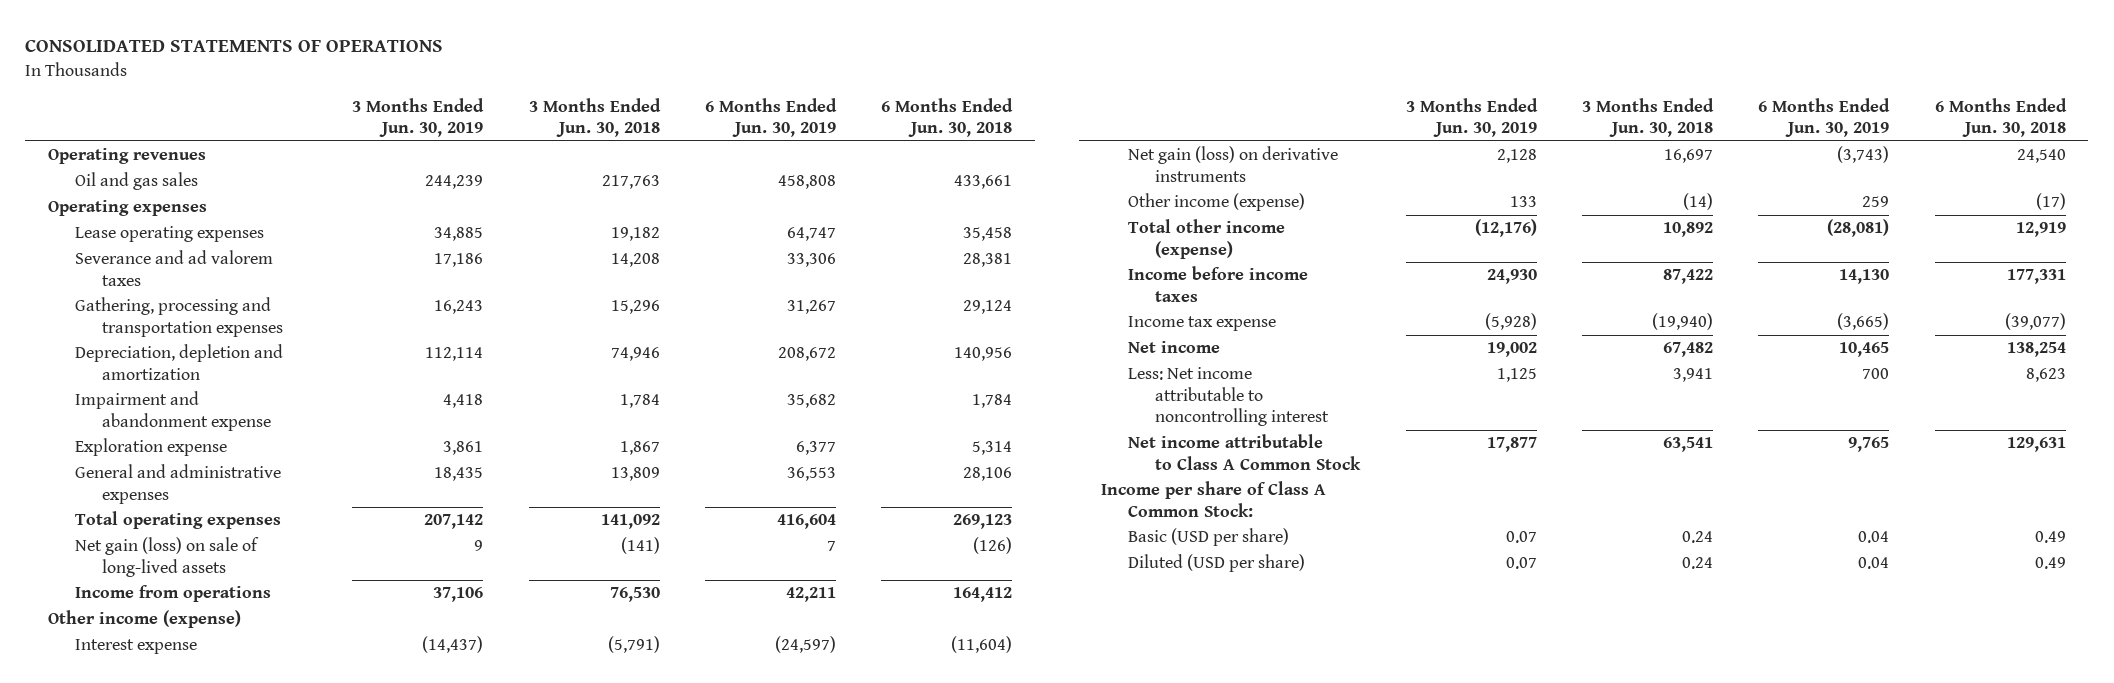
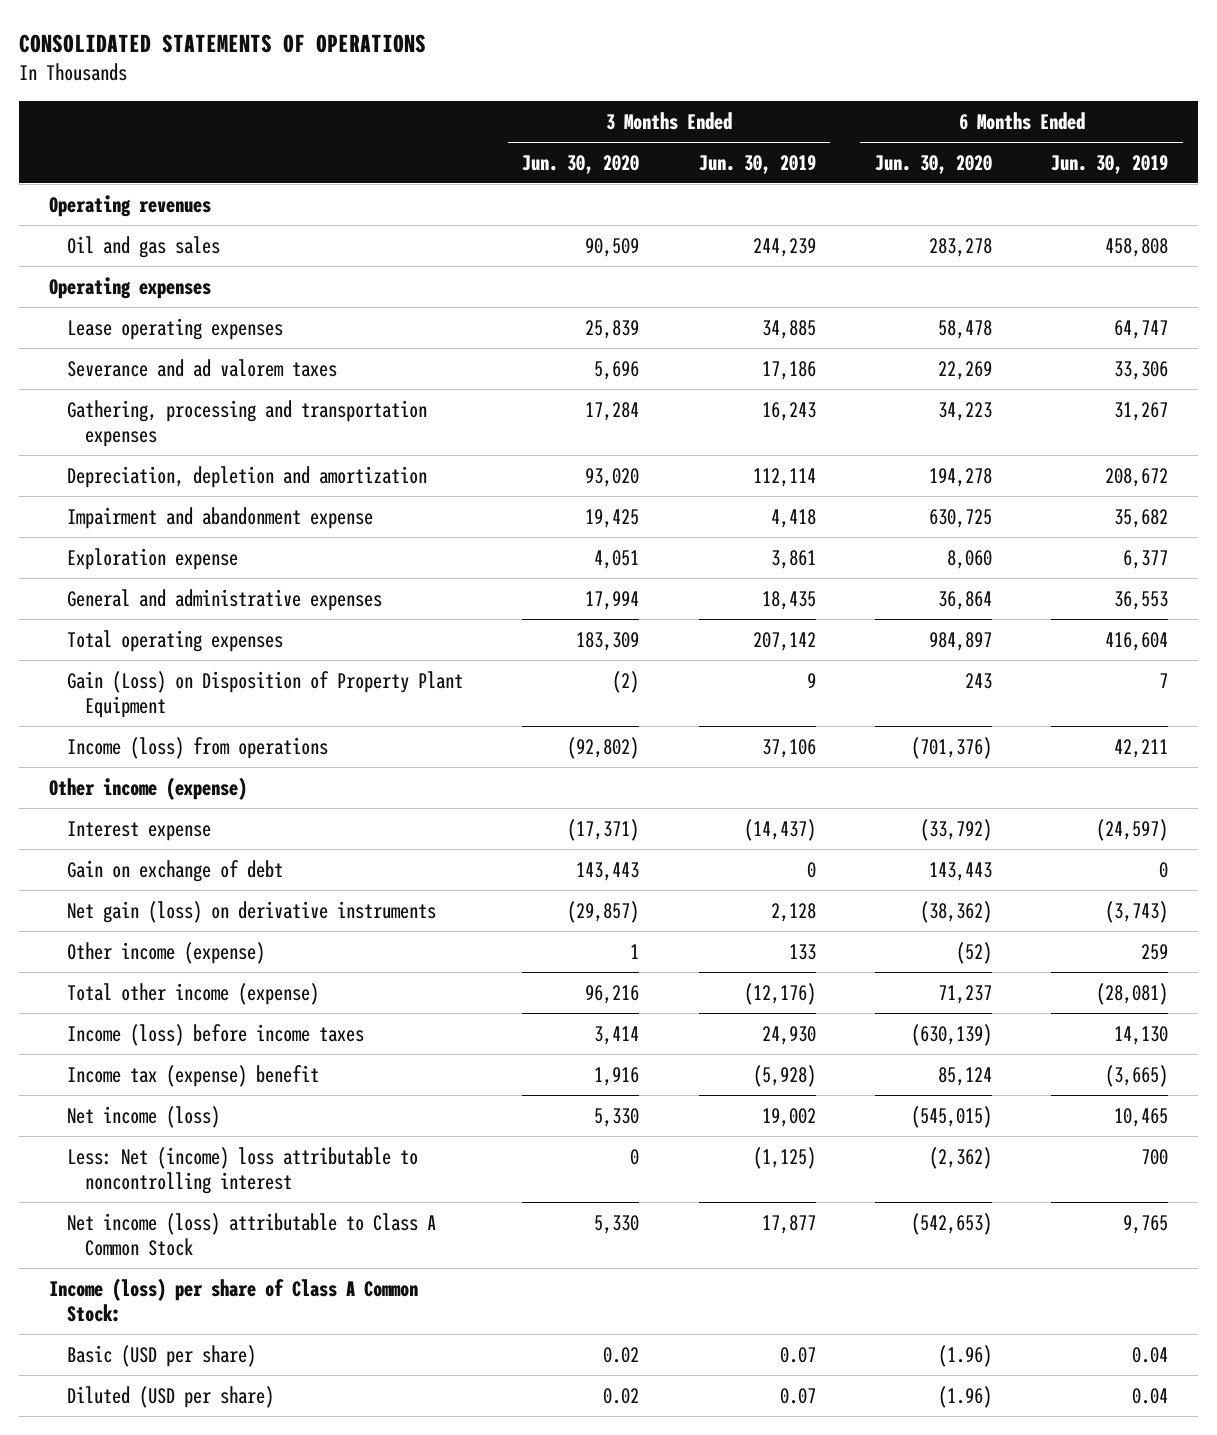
[528,97,661,138] 3 Months Ended Jun. 30, 2018 -> none
[881,97,1014,138] 6 Months Ended Jun. 30, 2018 -> none
none -> [522,154,640,174] Jun. 30, 2020
none -> [874,154,992,174] Jun. 30, 2020
[74,537,259,577] Net gain (loss) on sale of long-lived assets -> none
none -> [67,670,464,719] Gain (Loss) on Disposition of Property Plant Equipment
[74,585,271,603] Income from operations -> [67,736,329,759] Income (loss) from operations
none -> [67,859,284,882] Gain on exchange of debt
[1128,266,1309,302] Income before income taxes -> [67,1023,365,1046] Income (loss) before income taxes
[1128,316,1277,332] Income tax expense -> [67,1064,320,1087] Income tax (expense) benefit
[1128,341,1221,354] Net income -> [67,1105,221,1128] Net income (loss)
[1128,367,1330,427] Less: Net income attributable to noncontrolling interest -> [67,1146,419,1195] Less: Net (income) loss attributable to noncontrolling interest
[1496,368,1537,383] 1,125 -> [752,1146,816,1169] (1,125)
[1128,434,1362,470] Net income attributable to Class A Common Stock -> [67,1212,437,1257] Net income (loss) attributable to Class A Common Stock
[1101,481,1327,517] Income per share of Class A Common Stock: -> [48,1277,418,1323] Income (loss) per share of Class A Common Stock:

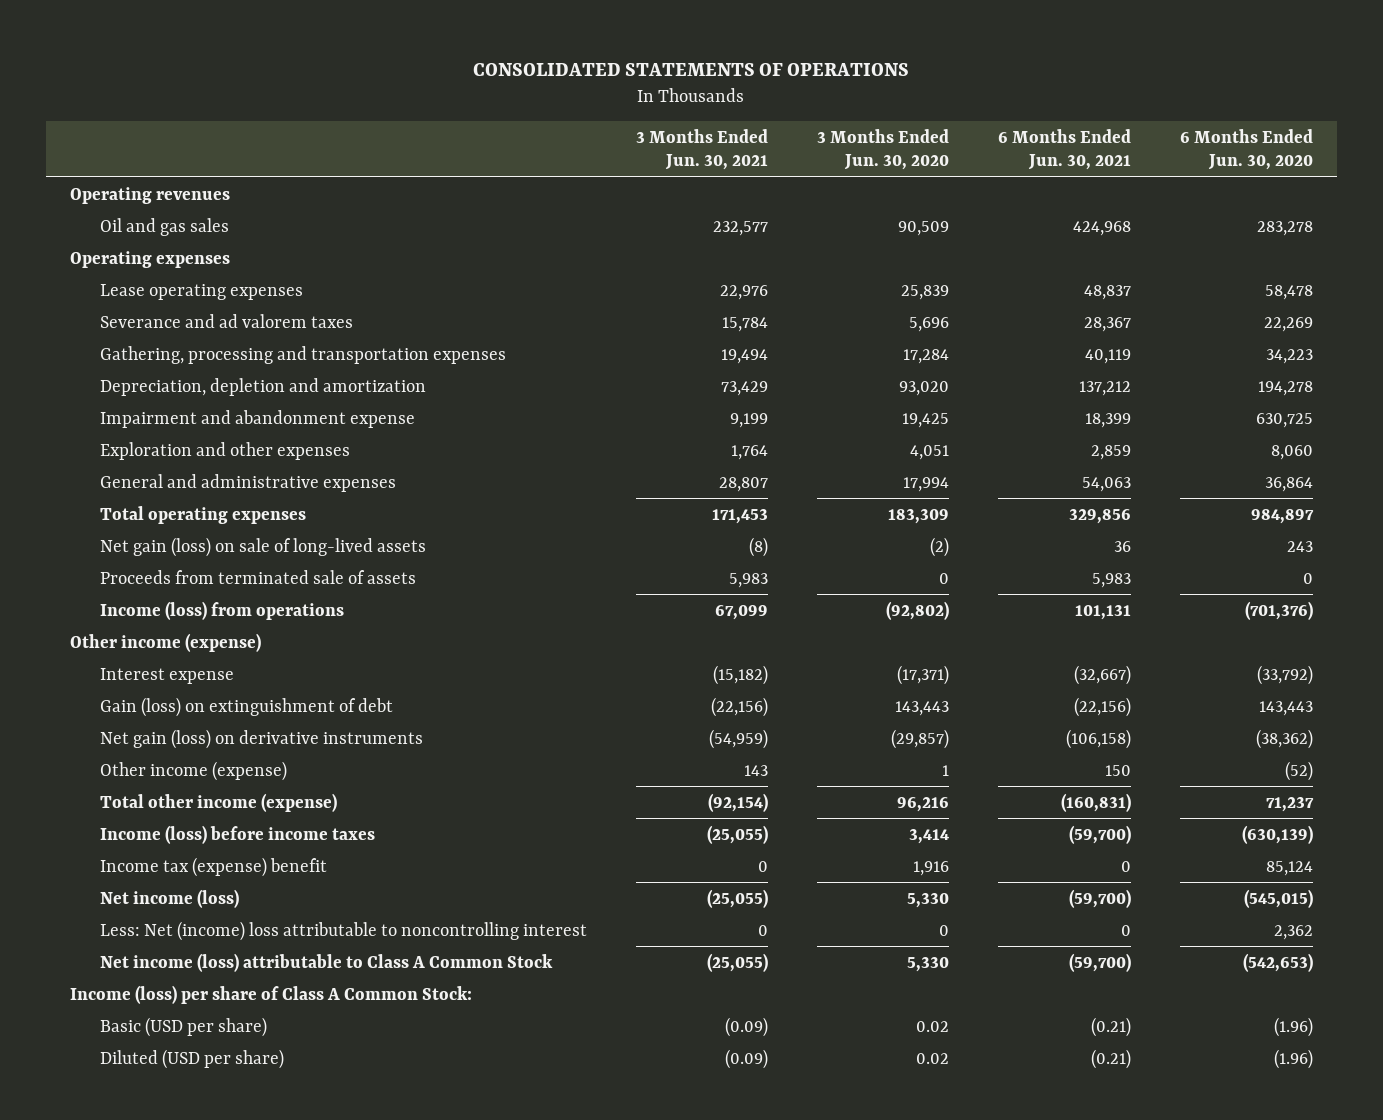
[698,154,816,174] Jun. 30, 2019 -> none
[1051,154,1169,174] Jun. 30, 2019 -> none
none -> [635,128,768,170] 3 Months Ended Jun. 30, 2021
none -> [997,128,1131,170] 6 Months Ended Jun. 30, 2021
[67,547,239,570] Exploration expense -> [99,441,350,460] Exploration and other expenses
[67,670,464,719] Gain (Loss) on Disposition of Property Plant Equipment -> [99,536,426,557] Net gain (loss) on sale of long-lived assets
none -> [99,569,416,584] Proceeds from terminated sale of assets
[67,859,284,882] Gain on exchange of debt -> [99,696,393,717] Gain (loss) on extinguishment of debt
[928,1146,992,1169] (2,362) -> [1273,924,1313,940] 2,362

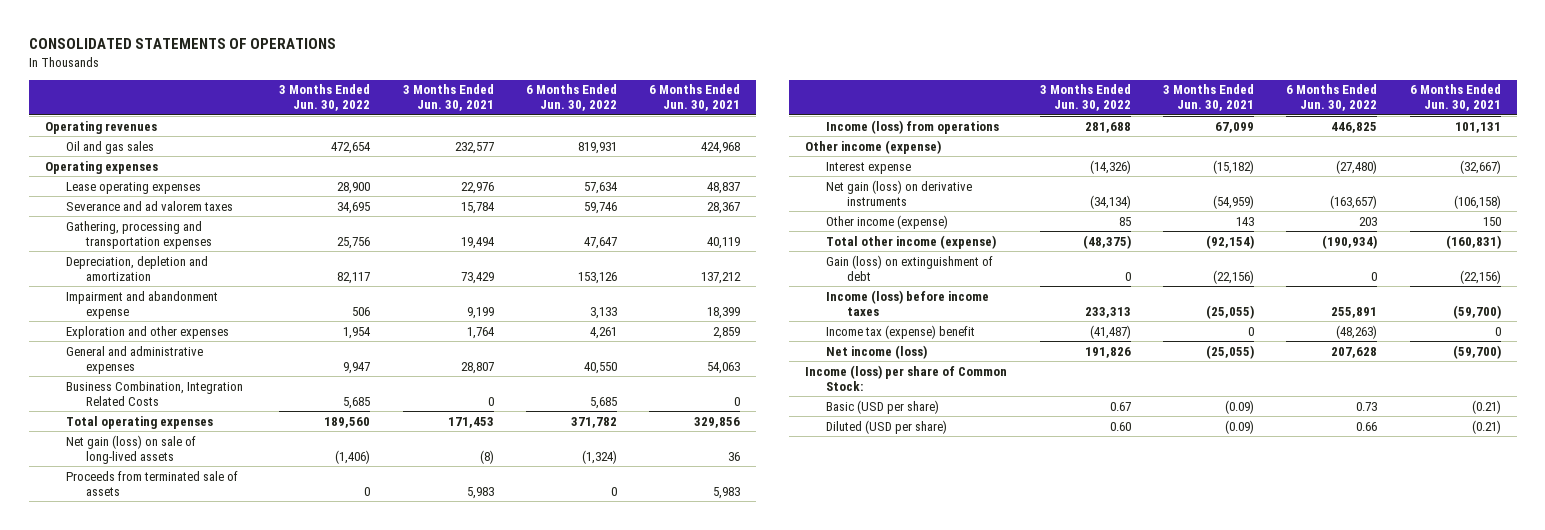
[816,128,949,170] 3 Months Ended Jun. 30, 2020 -> none
[1179,128,1313,170] 6 Months Ended Jun. 30, 2020 -> none
none -> [279,84,371,112] 3 Months Ended Jun. 30, 2022
none -> [525,84,617,112] 6 Months Ended Jun. 30, 2022
none -> [65,380,243,406] Business Combination, Integration Related Costs
[99,696,393,717] Gain (loss) on extinguishment of debt -> [825,254,993,281] Gain (loss) on extinguishment of debt
[99,920,587,941] Less: Net (income) loss attributable to noncontrolling interest -> none
[99,952,553,972] Net income (loss) attributable to Class A Common Stock -> none
[70,984,473,1004] Income (loss) per share of Class A Common Stock: -> [805,364,1008,391] Income (loss) per share of Common Stock:

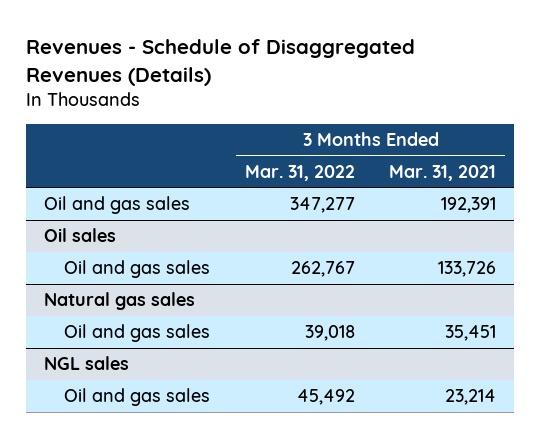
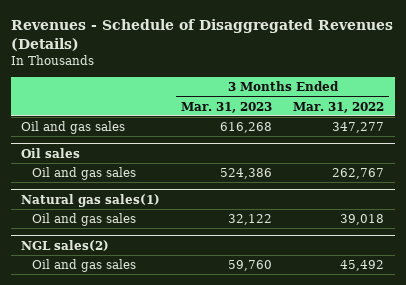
[389,164,497,181] Mar. 31, 2021 -> none
none -> [181,101,273,113] Mar. 31, 2023
[43,292,195,311] Natural gas sales -> [21,193,161,207] Natural gas sales(1)
[43,356,129,371] NGL sales -> [21,239,110,251] NGL sales(2)

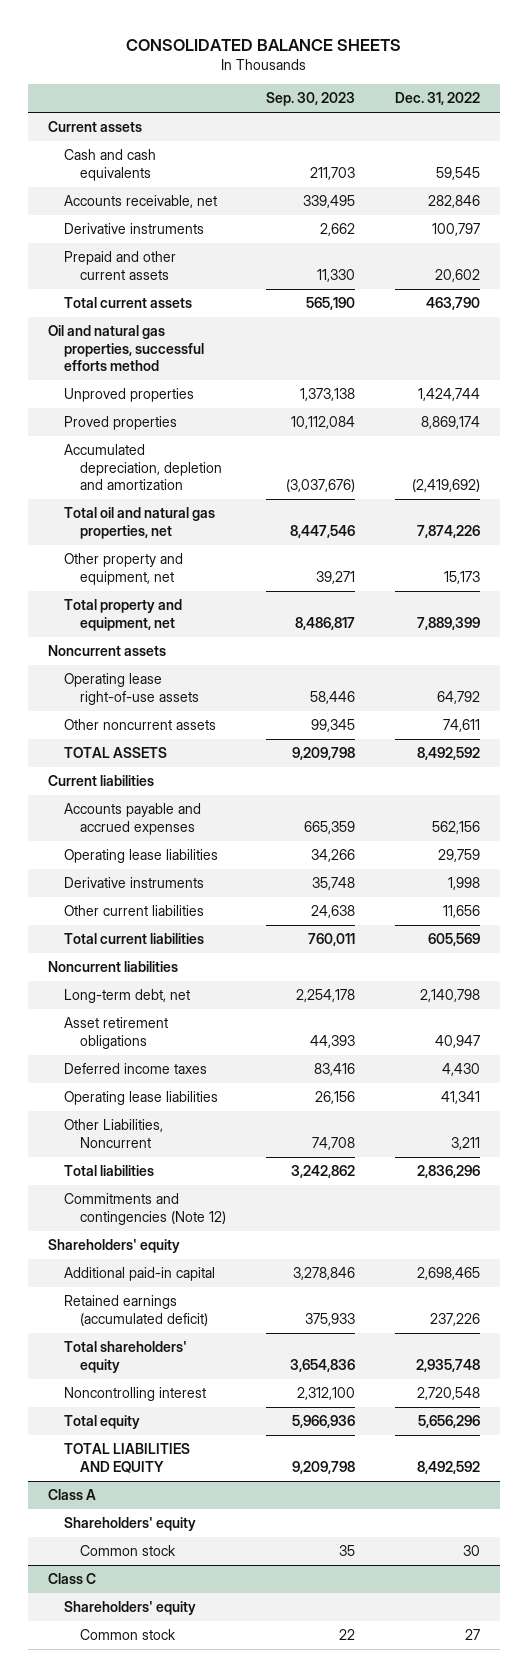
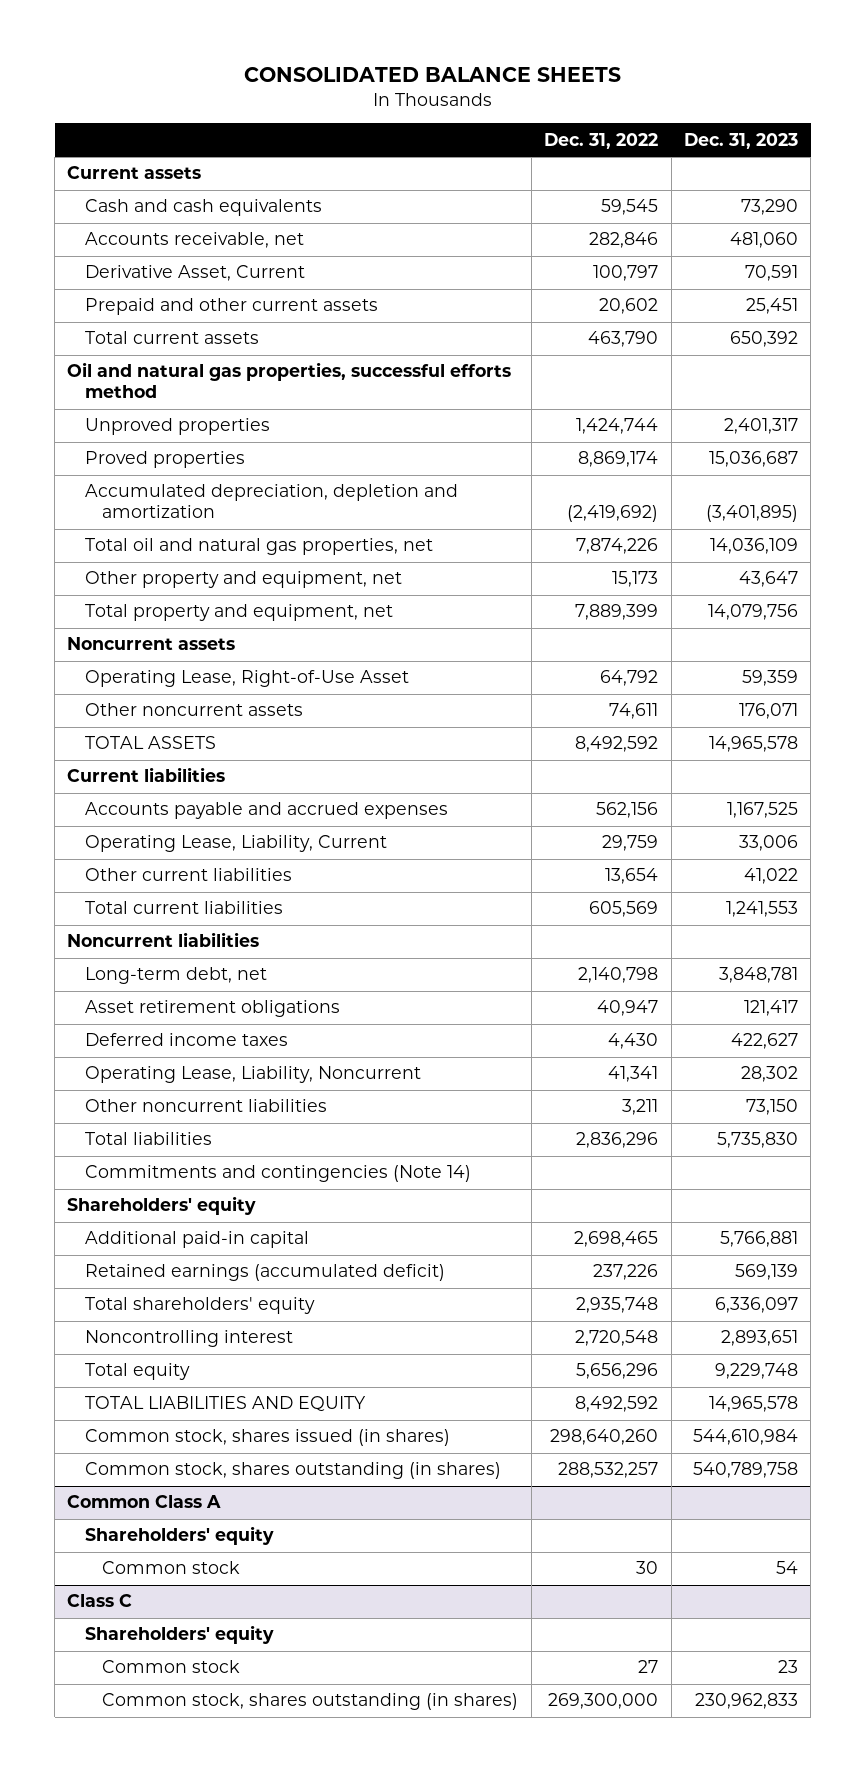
[265,92,355,107] Sep. 30, 2023 -> none
none -> [684,132,799,149] Dec. 31, 2023
[64,223,205,235] Derivative instruments -> [84,265,305,282] Derivative Asset, Current
[64,673,199,705] Operating lease right-of-use assets -> [84,670,409,688] Operating Lease, Right-of-Use Asset
[64,877,205,889] Derivative instruments -> none
[64,849,219,864] Operating lease liabilities -> [84,835,387,853] Operating Lease, Liability, Current
[442,905,480,919] 11,656 -> [605,868,659,885] 13,654
[64,1091,219,1106] Operating lease liabilities -> [84,1066,421,1084] Operating Lease, Liability, Noncurrent
[64,1119,164,1148] Other Liabilities, Noncurrent -> [84,1099,327,1113] Other noncurrent liabilities
[64,1193,226,1225] Commitments and contingencies (Note 12) -> [84,1165,471,1183] Commitments and contingencies (Note 14)
none -> [84,1429,450,1447] Common stock, shares issued (in shares)
none -> [84,1462,501,1480] Common stock, shares outstanding (in shares)
[48,1489,97,1501] Class A -> [67,1495,222,1509] Common Class A
none -> [102,1693,519,1711] Common stock, shares outstanding (in shares)

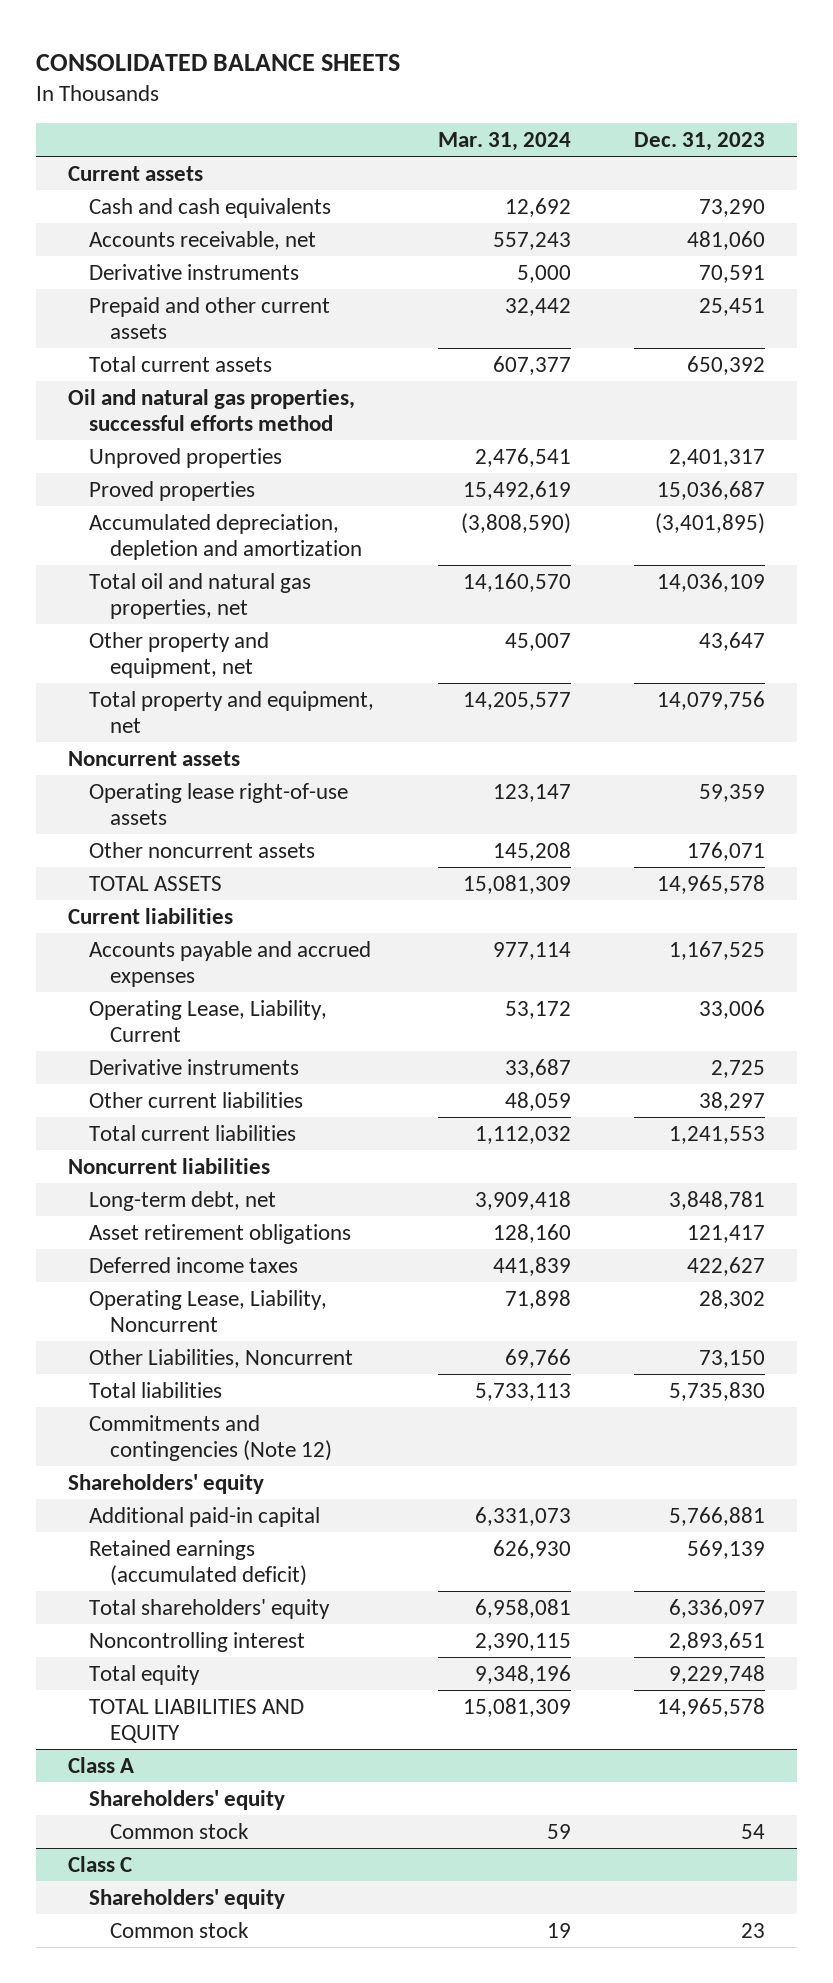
[544,132,659,149] Dec. 31, 2022 -> none
none -> [437,132,571,152] Mar. 31, 2024
[84,265,305,282] Derivative Asset, Current -> [89,263,300,280] Derivative instruments
[84,670,409,688] Operating Lease, Right-of-Use Asset -> [89,782,349,825] Operating lease right-of-use assets
none -> [89,1058,300,1075] Derivative instruments
[744,868,799,885] 41,022 -> [698,1091,765,1111] 38,297
[84,1099,327,1113] Other noncurrent liabilities -> [89,1348,354,1368] Other Liabilities, Noncurrent
[84,1165,471,1183] Commitments and contingencies (Note 14) -> [89,1414,333,1461] Commitments and contingencies (Note 12)
[84,1429,450,1447] Common stock, shares issued (in shares) -> none
[84,1462,501,1480] Common stock, shares outstanding (in shares) -> none
[67,1495,222,1509] Common Class A -> [68,1756,135,1773] Class A
[102,1693,519,1711] Common stock, shares outstanding (in shares) -> none

